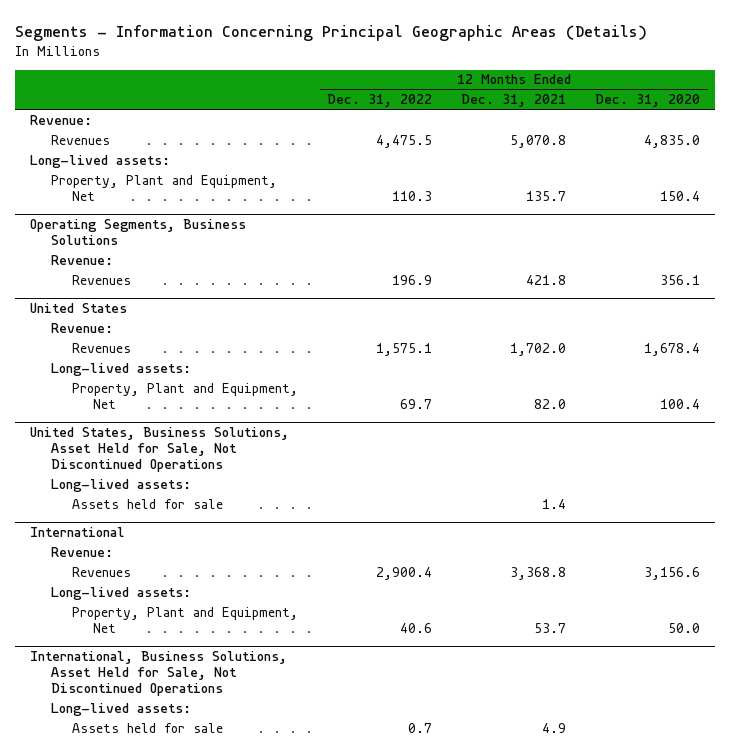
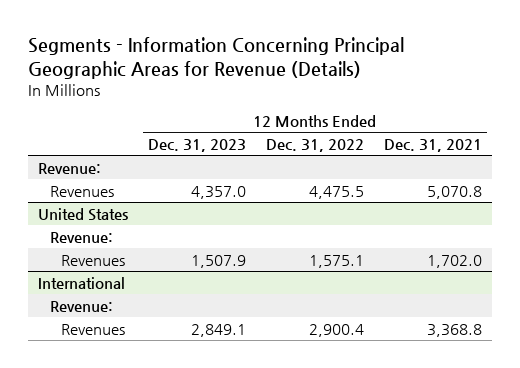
[15,24,648,41] Segments - Information Concerning Principal Geographic Areas (Details) -> [27,37,404,79] Segments - Information Concerning Principal Geographic Areas for Revenue (Details)
[595,93,701,107] Dec. 31, 2020 -> none
none -> [147,139,246,153] Dec. 31, 2023
[29,154,170,168] Long-lived assets: -> none
[50,174,277,201] Property, Plant and Equipment, Net -> none
[29,218,246,245] Operating Segments, Business Solutions -> none
[50,254,113,265] Revenue: -> none
[72,274,132,285] Revenues -> none
[50,362,191,376] Long-lived assets: -> none
[72,382,299,409] Property, Plant and Equipment, Net -> none
[29,426,289,472] United States, Business Solutions, Asset Held for Sale, Not Discontinued Operations -> none
[50,478,191,492] Long-lived assets: -> none
[72,498,224,509] Assets held for sale -> none
[50,586,191,600] Long-lived assets: -> none
[72,606,299,633] Property, Plant and Equipment, Net -> none
[29,650,287,696] International, Business Solutions, Asset Held for Sale, Not Discontinued Operations -> none
[50,702,191,716] Long-lived assets: -> none
[72,722,224,733] Assets held for sale -> none

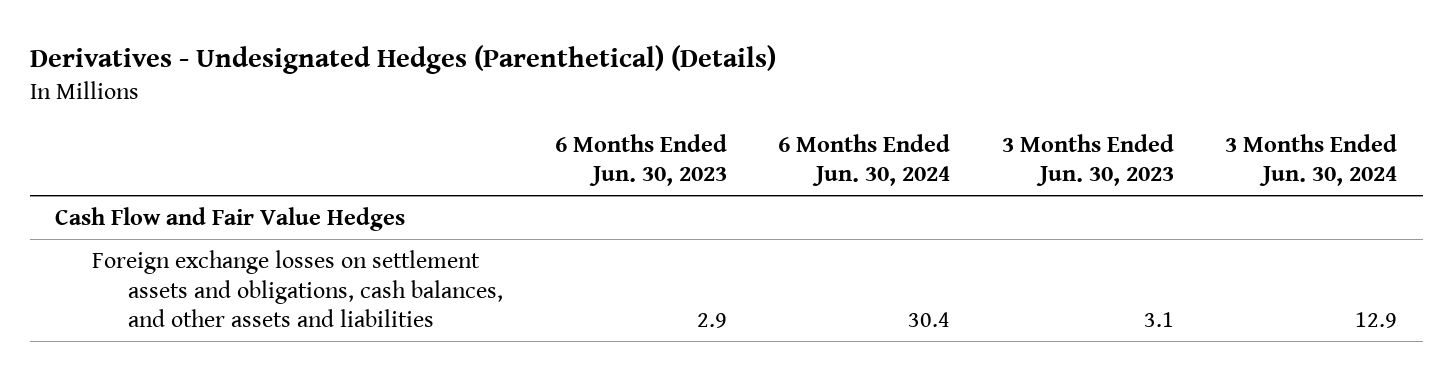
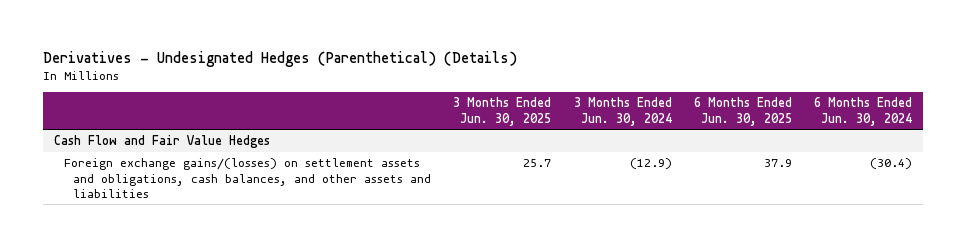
[554,133,727,187] 6 Months Ended Jun. 30, 2023 -> none
[1001,133,1174,187] 3 Months Ended Jun. 30, 2023 -> none
none -> [453,97,552,126] 3 Months Ended Jun. 30, 2025
none -> [693,97,792,126] 6 Months Ended Jun. 30, 2025
[91,249,504,328] Foreign exchange losses on settlement assets and obligations, cash balances, and other assets and liabilities -> [63,158,432,198] Foreign exchange gains/(losses) on settlement assets and obligations, cash balances, and other assets and liabilities
[908,312,951,328] 30.4 -> [869,158,912,170] (30.4)
[1355,312,1398,329] 12.9 -> [629,158,672,170] (12.9)

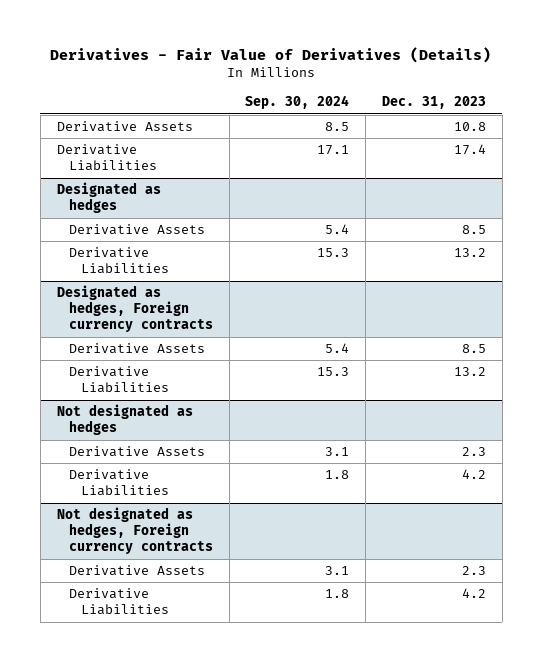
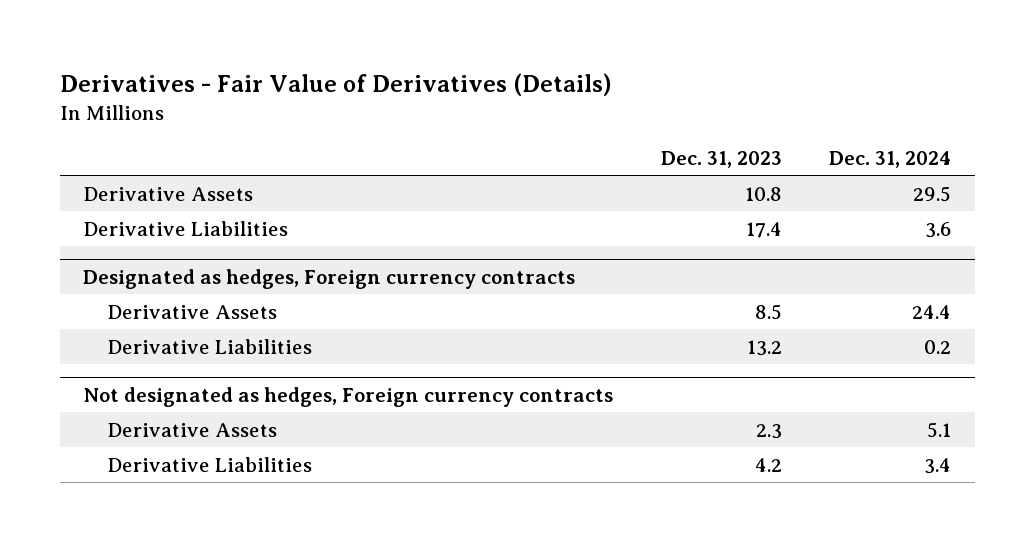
[245,95,350,110] Sep. 30, 2024 -> none
none -> [829,150,952,168] Dec. 31, 2024
[56,182,161,214] Designated as hedges -> none
[68,224,205,236] Derivative Assets -> none
[68,247,170,275] Derivative Liabilities -> none
[56,404,193,436] Not designated as hedges -> none
[68,446,205,458] Derivative Assets -> none
[68,469,170,497] Derivative Liabilities -> none

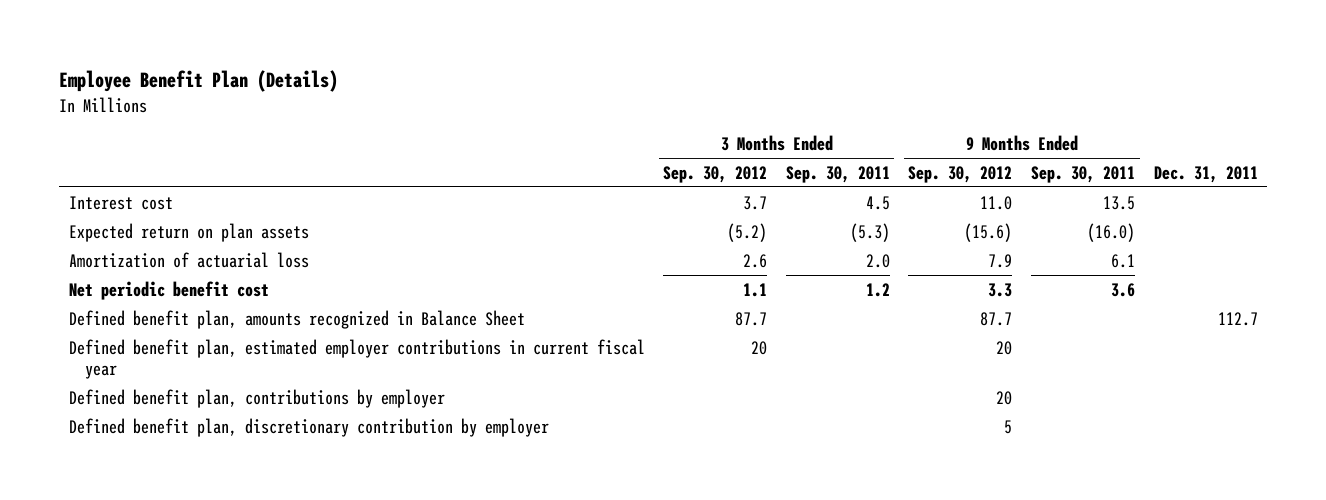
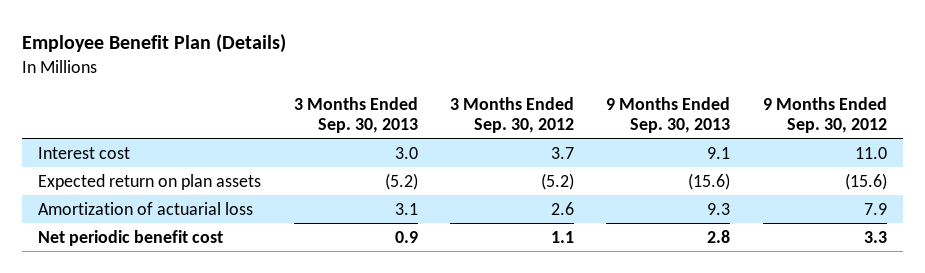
[785,165,890,183] Sep. 30, 2011 -> none
[1031,165,1136,183] Sep. 30, 2011 -> none
[1153,165,1258,183] Dec. 31, 2011 -> none
none -> [293,96,418,134] 3 Months Ended Sep. 30, 2013
none -> [606,96,731,134] 9 Months Ended Sep. 30, 2013
[68,309,525,329] Defined benefit plan, amounts recognized in Balance Sheet -> none
[68,338,645,380] Defined benefit plan, estimated employer contributions in current fiscal year -> none
[68,388,445,408] Defined benefit plan, contributions by employer -> none
[68,417,549,437] Defined benefit plan, discretionary contribution by employer -> none

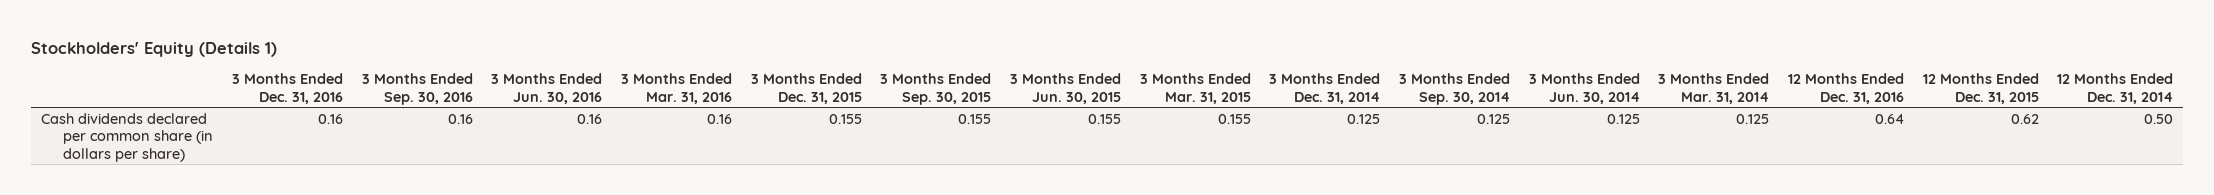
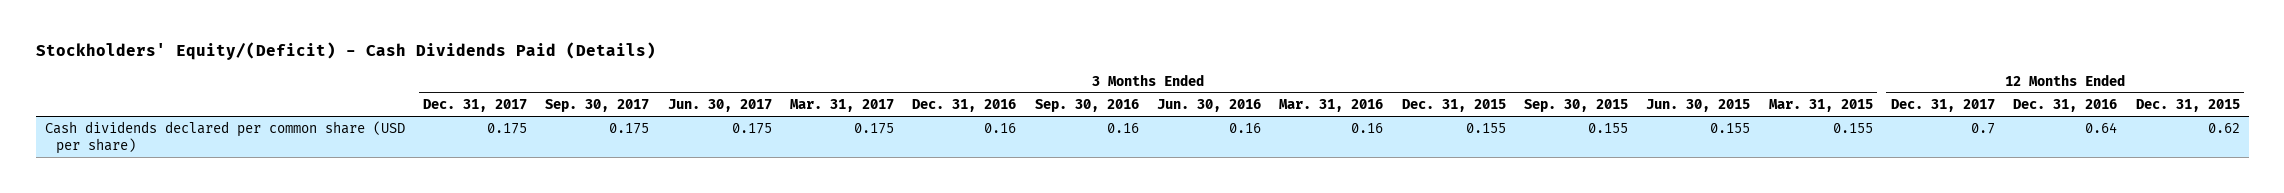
[31,41,278,57] Stockholders' Equity (Details 1) -> [35,42,656,61] Stockholders' Equity/(Deficit) - Cash Dividends Paid (Details)
[1269,73,1381,104] 3 Months Ended Dec. 31, 2014 -> none
[1399,73,1511,105] 3 Months Ended Sep. 30, 2014 -> none
[1528,73,1640,104] 3 Months Ended Jun. 30, 2014 -> none
[1658,73,1770,104] 3 Months Ended Mar. 31, 2014 -> none
[2057,73,2174,104] 12 Months Ended Dec. 31, 2014 -> none
none -> [423,99,528,113] Dec. 31, 2017
none -> [545,99,650,113] Sep. 30, 2017
none -> [667,99,772,113] Jun. 30, 2017
none -> [790,99,895,113] Mar. 31, 2017
none -> [1890,99,1995,113] Dec. 31, 2017
[40,113,214,162] Cash dividends declared per common share (in dollars per share) -> [44,121,405,155] Cash dividends declared per common share (USD per share)

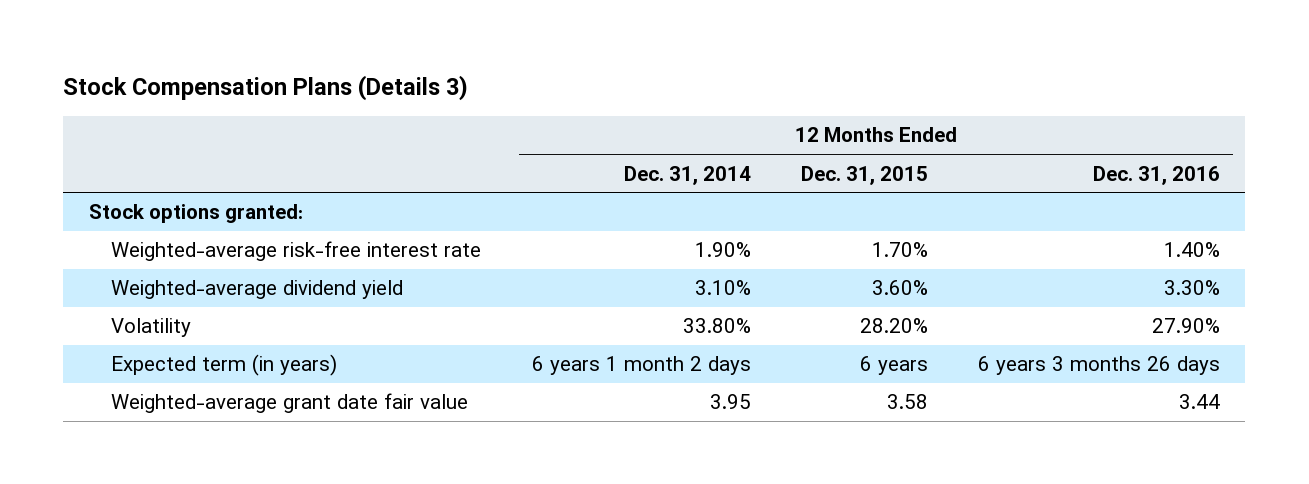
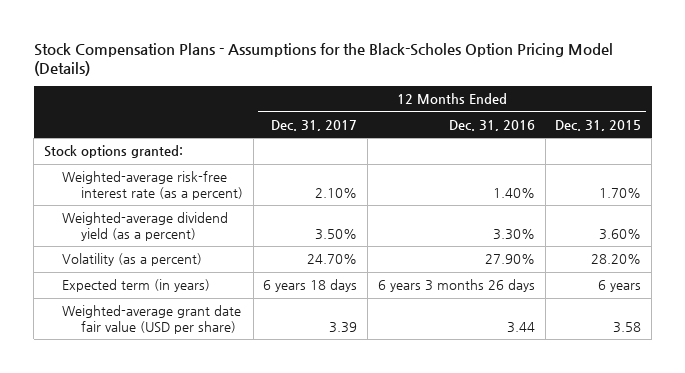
[63,75,469,102] Stock Compensation Plans (Details 3) -> [33,42,613,77] Stock Compensation Plans - Assumptions for the Black-Scholes Option Pricing Model (Details)
[623,165,751,185] Dec. 31, 2014 -> none
none -> [271,119,358,131] Dec. 31, 2017
[111,241,482,262] Weighted-average risk-free interest rate -> [62,171,243,201] Weighted-average risk-free interest rate (as a percent)
[111,280,404,300] Weighted-average dividend yield -> [62,212,229,242] Weighted-average dividend yield (as a percent)
[111,318,192,338] Volatility -> [62,253,203,267] Volatility (as a percent)
[111,393,469,414] Weighted-average grant date fair value -> [62,305,242,335] Weighted-average grant date fair value (USD per share)

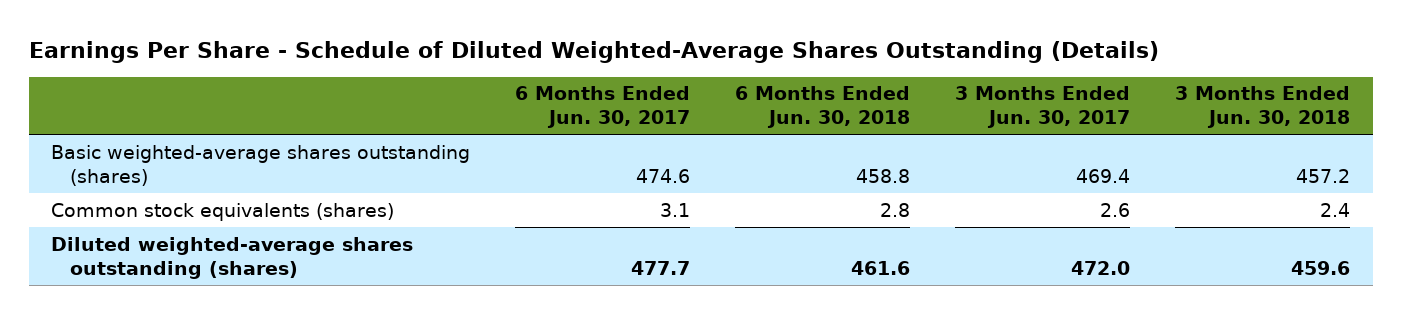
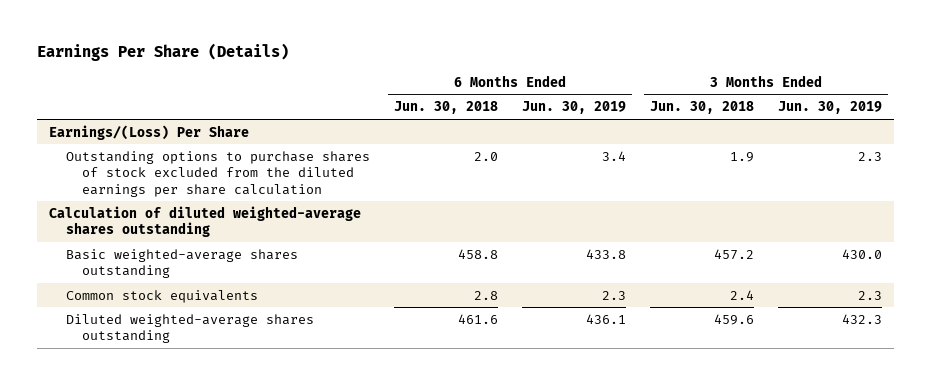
[28,40,1159,63] Earnings Per Share - Schedule of Diluted Weighted-Average Shares Outstanding (Details) -> [37,43,290,62] Earnings Per Share (Details)
[515,86,691,129] 6 Months Ended Jun. 30, 2017 -> none
[955,86,1131,129] 3 Months Ended Jun. 30, 2017 -> none
none -> [521,101,626,115] Jun. 30, 2019
none -> [778,101,883,115] Jun. 30, 2019
none -> [49,124,250,140] Earnings/(Loss) Per Share
none -> [65,150,370,197] Outstanding options to purchase shares of stock excluded from the diluted earnings per share calculation
none -> [49,205,362,238] Calculation of diluted weighted-average shares outstanding
[51,144,471,186] Basic weighted-average shares outstanding (shares) -> [65,248,298,279] Basic weighted-average shares outstanding
[51,202,395,221] Common stock equivalents (shares) -> [65,289,258,303] Common stock equivalents
[51,236,414,279] Diluted weighted-average shares outstanding (shares) -> [65,313,314,344] Diluted weighted-average shares outstanding

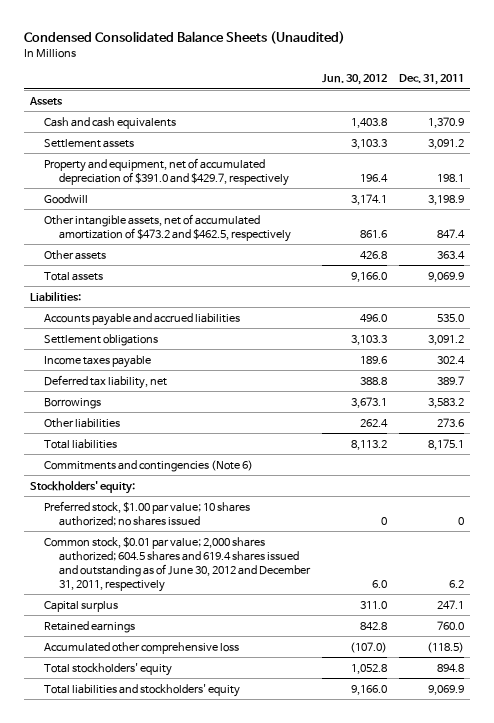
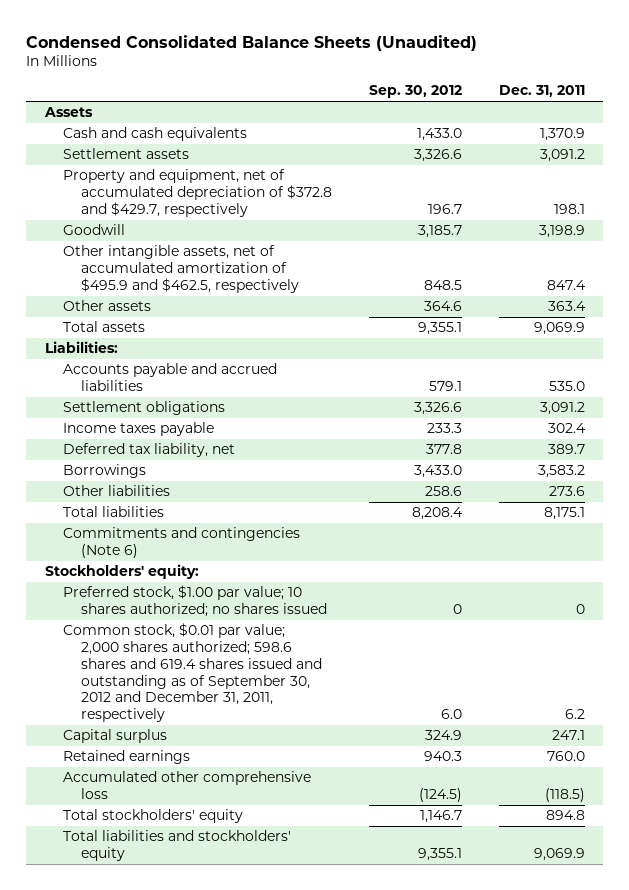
[321,74,387,86] Jun. 30, 2012 -> none
none -> [368,85,462,99] Sep. 30, 2012
[44,157,289,186] Property and equipment, net of accumulated depreciation of $391.0 and $429.7, respectively -> [62,169,332,217] Property and equipment, net of accumulated depreciation of $372.8 and $429.7, respectively
[44,213,291,242] Other intangible assets, net of accumulated amortization of $473.2 and $462.5, respectively -> [62,245,299,293] Other intangible assets, net of accumulated amortization of $495.9 and $462.5, respectively
[44,536,311,592] Common stock, $0.01 par value; 2,000 shares authorized; 604.5 shares and 619.4 shares issued and outstanding as of June 30, 2012 and December 31, 2011, respectively -> [62,623,322,723] Common stock, $0.01 par value; 2,000 shares authorized; 598.6 shares and 619.4 shares issued and outstanding as of September 30, 2012 and December 31, 2011, respectively

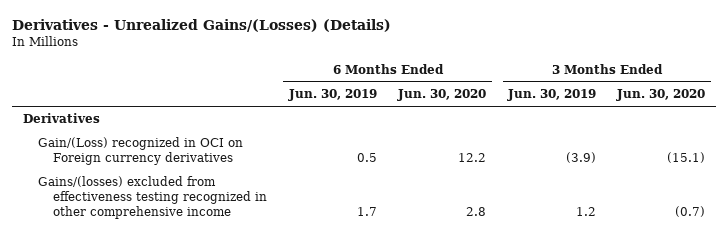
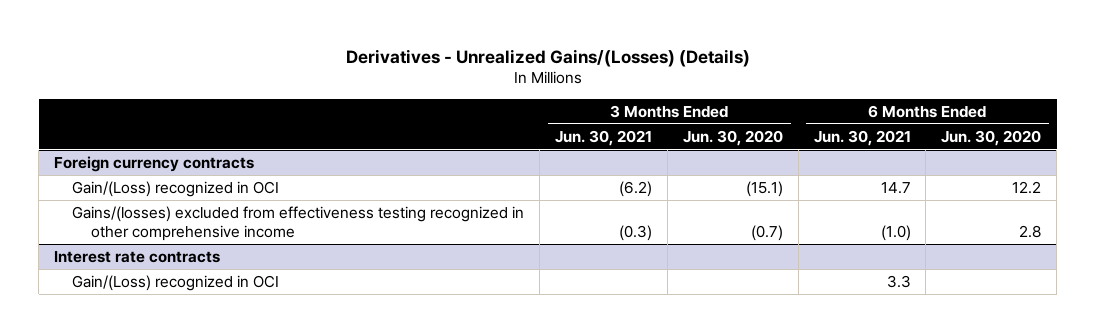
[287,89,377,102] Jun. 30, 2019 -> none
[506,89,596,102] Jun. 30, 2019 -> none
none -> [555,129,653,146] Jun. 30, 2021
none -> [813,129,911,146] Jun. 30, 2021
[22,113,100,124] Derivatives -> none
none -> [53,155,254,172] Foreign currency contracts
[38,137,244,166] Gain/(Loss) recognized in OCI on Foreign currency derivatives -> [72,180,280,197] Gain/(Loss) recognized in OCI
none -> [53,250,220,263] Interest rate contracts
none -> [72,274,280,291] Gain/(Loss) recognized in OCI

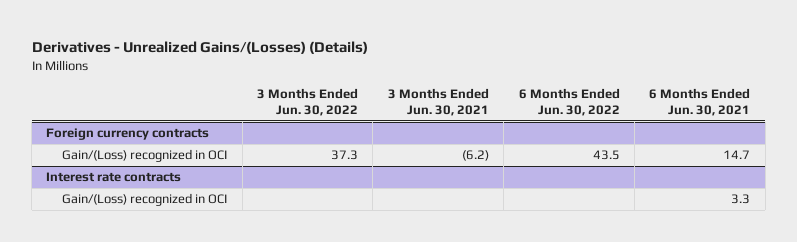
[682,129,783,146] Jun. 30, 2020 -> none
[941,129,1042,146] Jun. 30, 2020 -> none
none -> [257,88,359,117] 3 Months Ended Jun. 30, 2022
none -> [518,88,620,117] 6 Months Ended Jun. 30, 2022
[72,205,525,241] Gains/(losses) excluded from effectiveness testing recognized in other comprehensive income -> none

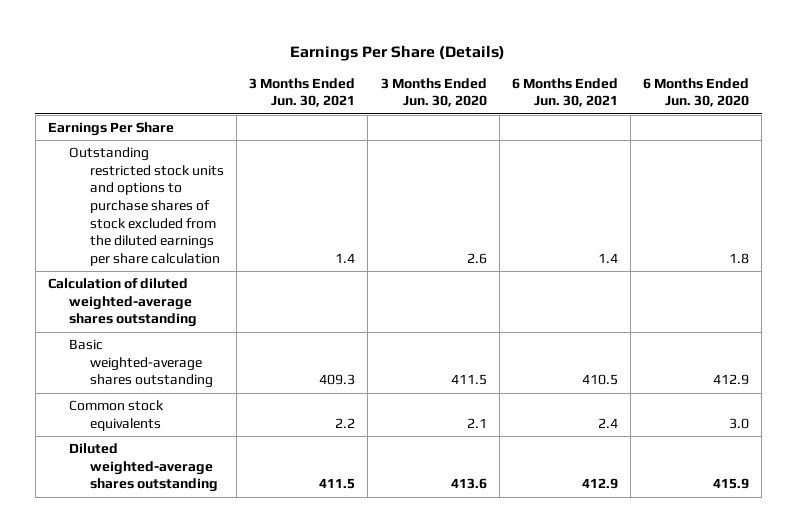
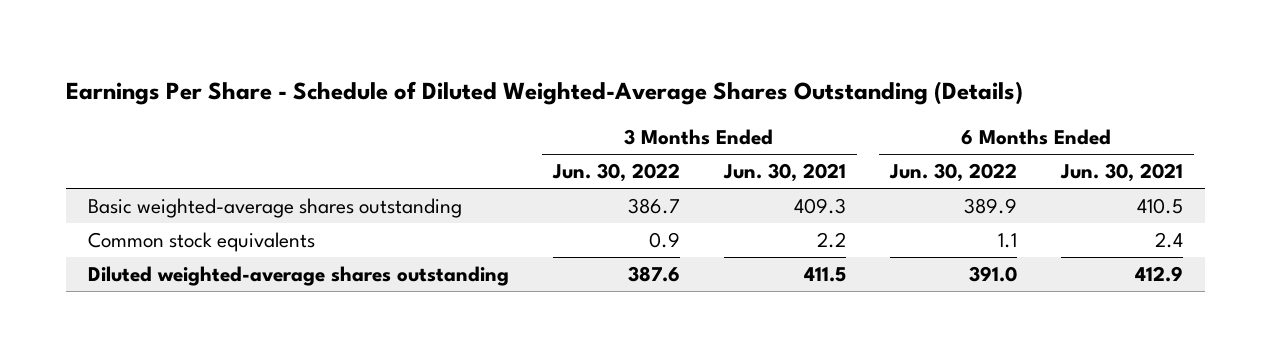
[290,44,506,61] Earnings Per Share (Details) -> [66,80,1024,105] Earnings Per Share - Schedule of Diluted Weighted-Average Shares Outstanding (Details)
[380,77,487,108] 3 Months Ended Jun. 30, 2020 -> none
[643,77,750,108] 6 Months Ended Jun. 30, 2020 -> none
none -> [551,163,680,183] Jun. 30, 2022
none -> [888,163,1017,183] Jun. 30, 2022
[47,122,174,137] Earnings Per Share -> none
[68,147,224,267] Outstanding restricted stock units and options to purchase shares of stock excluded from the diluted earnings per share calculation -> none
[47,278,197,328] Calculation of diluted weighted-average shares outstanding -> none

